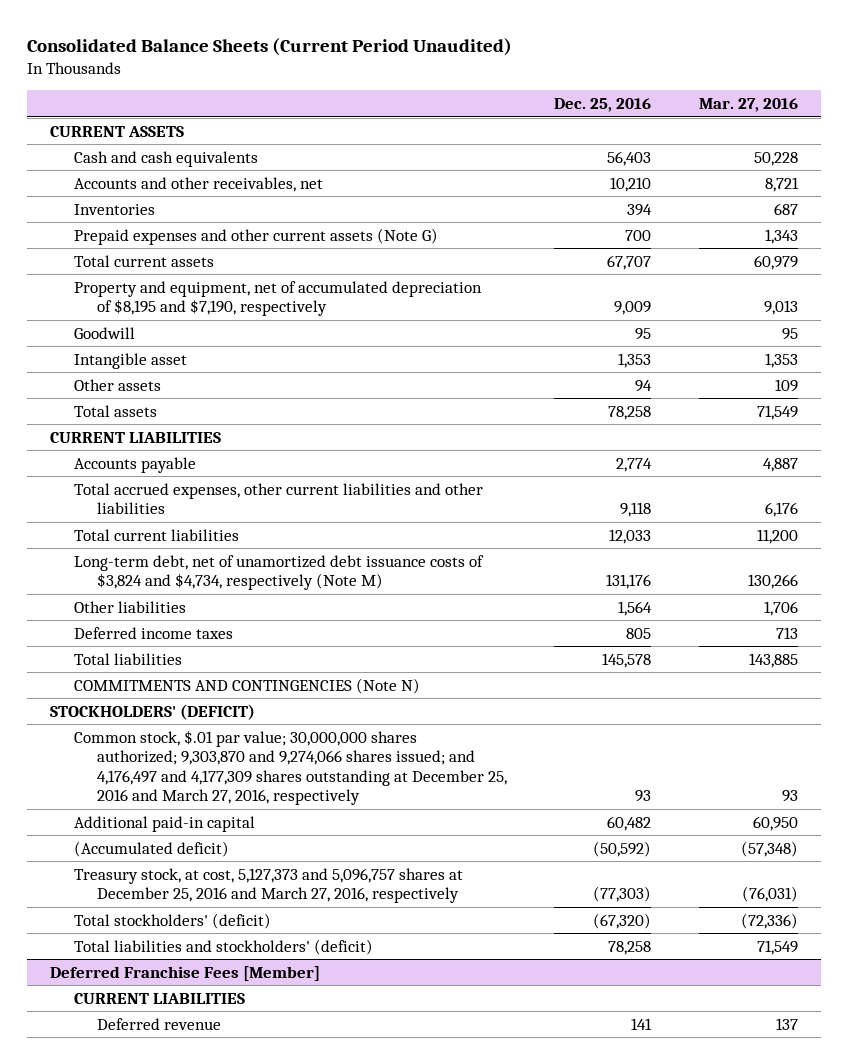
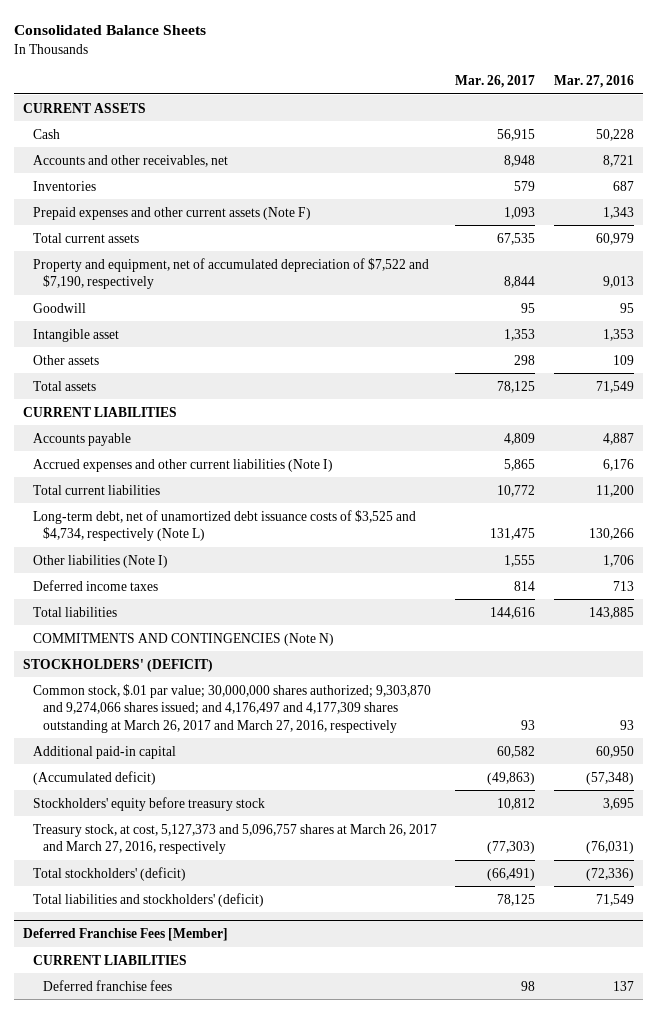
[26,38,512,57] Consolidated Balance Sheets (Current Period Unaudited) -> [13,25,206,36] Consolidated Balance Sheets
[554,98,652,113] Dec. 25, 2016 -> none
none -> [455,74,536,88] Mar. 26, 2017
[73,150,258,167] Cash and cash equivalents -> [32,128,60,139] Cash
[73,227,438,245] Prepaid expenses and other current assets (Note G) -> [32,206,311,220] Prepaid expenses and other current assets (Note F)
[73,280,482,317] Property and equipment, net of accumulated depreciation of $8,195 and $7,190, respectively -> [32,257,429,290] Property and equipment, net of accumulated depreciation of $7,522 and $7,190, respectively
[73,482,483,515] Total accrued expenses, other current liabilities and other liabilities -> [32,458,333,472] Accrued expenses and other current liabilities (Note I)
[73,554,484,591] Long-term debt, net of unamortized debt issuance costs of $3,824 and $4,734, respectively (Note M) -> [32,509,416,542] Long-term debt, net of unamortized debt issuance costs of $3,525 and $4,734, respectively (Note L)
[73,600,186,613] Other liabilities -> [32,554,168,568] Other liabilities (Note I)
[73,729,508,806] Common stock, $.01 par value; 30,000,000 shares authorized; 9,303,870 and 9,274,066 shares issued; and 4,176,497 and 4,177,309 shares outstanding at December 25, 2016 and March 27, 2016, respectively -> [32,683,431,733] Common stock, $.01 par value; 30,000,000 shares authorized; 9,303,870 and 9,274,066 shares issued; and 4,176,497 and 4,177,309 shares outstanding at March 26, 2017 and March 27, 2016, respectively
none -> [32,796,265,811] Stockholders' equity before treasury stock
[73,867,463,904] Treasury stock, at cost, 5,127,373 and 5,096,757 shares at December 25, 2016 and March 27, 2016, respectively -> [32,823,437,855] Treasury stock, at cost, 5,127,373 and 5,096,757 shares at March 26, 2017 and March 27, 2016, respectively
[97,1017,222,1030] Deferred revenue -> [42,979,172,991] Deferred franchise fees

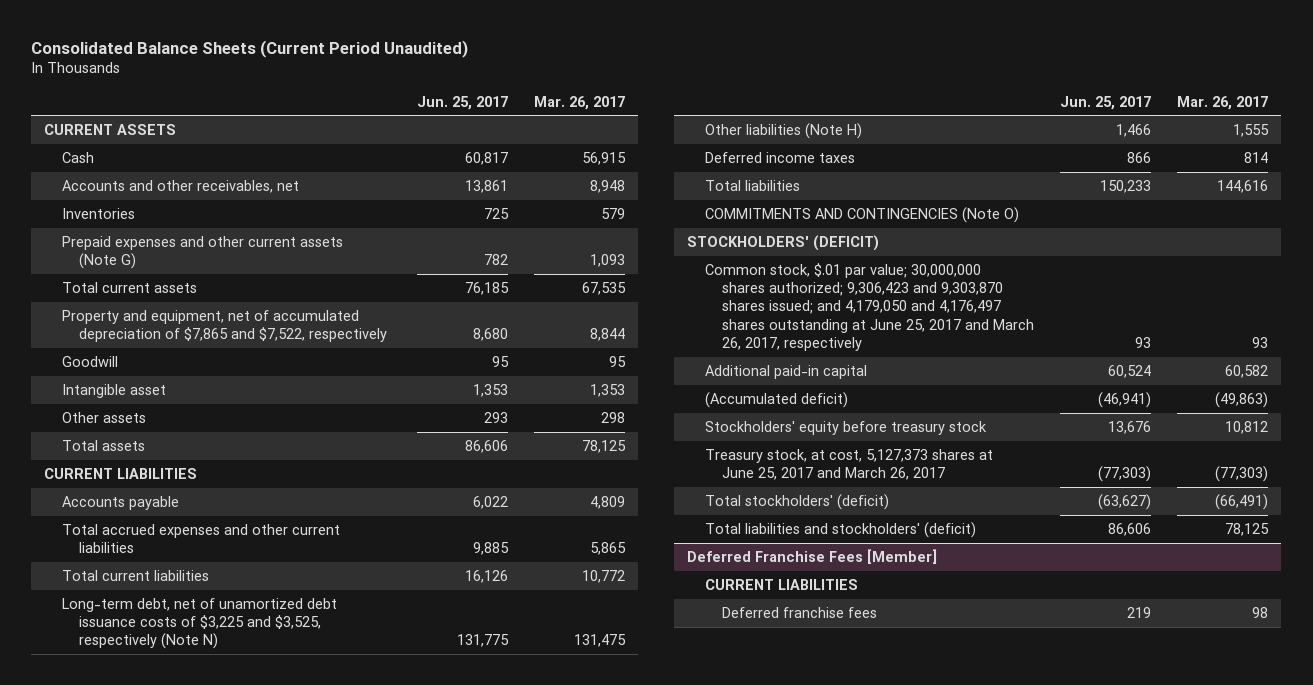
[13,25,206,36] Consolidated Balance Sheets -> [31,39,469,58] Consolidated Balance Sheets (Current Period Unaudited)
[553,74,634,88] Mar. 27, 2016 -> none
none -> [416,95,508,110] Jun. 25, 2017
[32,206,311,220] Prepaid expenses and other current assets (Note F) -> [61,236,343,270] Prepaid expenses and other current assets (Note G)
[32,257,429,290] Property and equipment, net of accumulated depreciation of $7,522 and $7,190, respectively -> [61,310,387,343] Property and equipment, net of accumulated depreciation of $7,865 and $7,522, respectively
[32,458,333,472] Accrued expenses and other current liabilities (Note I) -> [61,524,340,554] Total accrued expenses and other current liabilities
[32,509,416,542] Long-term debt, net of unamortized debt issuance costs of $3,525 and $4,734, respectively (Note L) -> [61,598,337,650] Long-term debt, net of unamortized debt issuance costs of $3,225 and $3,525, respectively (Note N)
[32,554,168,568] Other liabilities (Note I) -> [704,123,862,140] Other liabilities (Note H)
[32,632,334,646] COMMITMENTS AND CONTINGENCIES (Note N) -> [704,207,1019,224] COMMITMENTS AND CONTINGENCIES (Note O)
[32,683,431,733] Common stock, $.01 par value; 30,000,000 shares authorized; 9,303,870 and 9,274,066 shares issued; and 4,176,497 and 4,177,309 shares outstanding at March 26, 2017 and March 27, 2016, respectively -> [704,263,1034,351] Common stock, $.01 par value; 30,000,000 shares authorized; 9,306,423 and 9,303,870 shares issued; and 4,179,050 and 4,176,497 shares outstanding at June 25, 2017 and March 26, 2017, respectively
[32,823,437,855] Treasury stock, at cost, 5,127,373 and 5,096,757 shares at March 26, 2017 and March 27, 2016, respectively -> [704,449,993,481] Treasury stock, at cost, 5,127,373 shares at June 25, 2017 and March 26, 2017

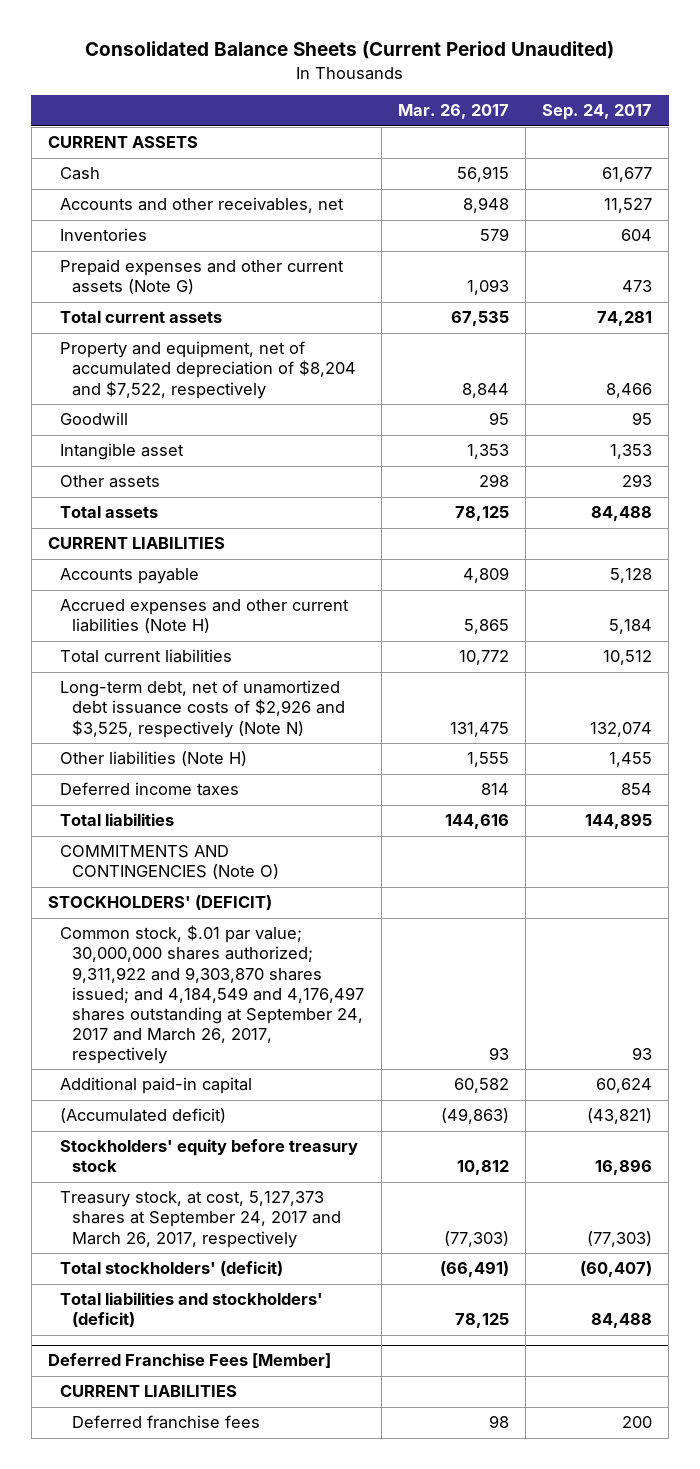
[416,95,508,110] Jun. 25, 2017 -> none
none -> [542,104,653,121] Sep. 24, 2017
[61,310,387,343] Property and equipment, net of accumulated depreciation of $7,865 and $7,522, respectively -> [60,341,357,399] Property and equipment, net of accumulated depreciation of $8,204 and $7,522, respectively
[61,524,340,554] Total accrued expenses and other current liabilities -> [60,599,350,634] Accrued expenses and other current liabilities (Note H)
[61,598,337,650] Long-term debt, net of unamortized debt issuance costs of $3,225 and $3,525, respectively (Note N) -> [60,680,346,738] Long-term debt, net of unamortized debt issuance costs of $2,926 and $3,525, respectively (Note N)
[704,263,1034,351] Common stock, $.01 par value; 30,000,000 shares authorized; 9,306,423 and 9,303,870 shares issued; and 4,179,050 and 4,176,497 shares outstanding at June 25, 2017 and March 26, 2017, respectively -> [60,925,365,1065] Common stock, $.01 par value; 30,000,000 shares authorized; 9,311,922 and 9,303,870 shares issued; and 4,184,549 and 4,176,497 shares outstanding at September 24, 2017 and March 26, 2017, respectively
[704,449,993,481] Treasury stock, at cost, 5,127,373 shares at June 25, 2017 and March 26, 2017 -> [60,1191,342,1248] Treasury stock, at cost, 5,127,373 shares at September 24, 2017 and March 26, 2017, respectively

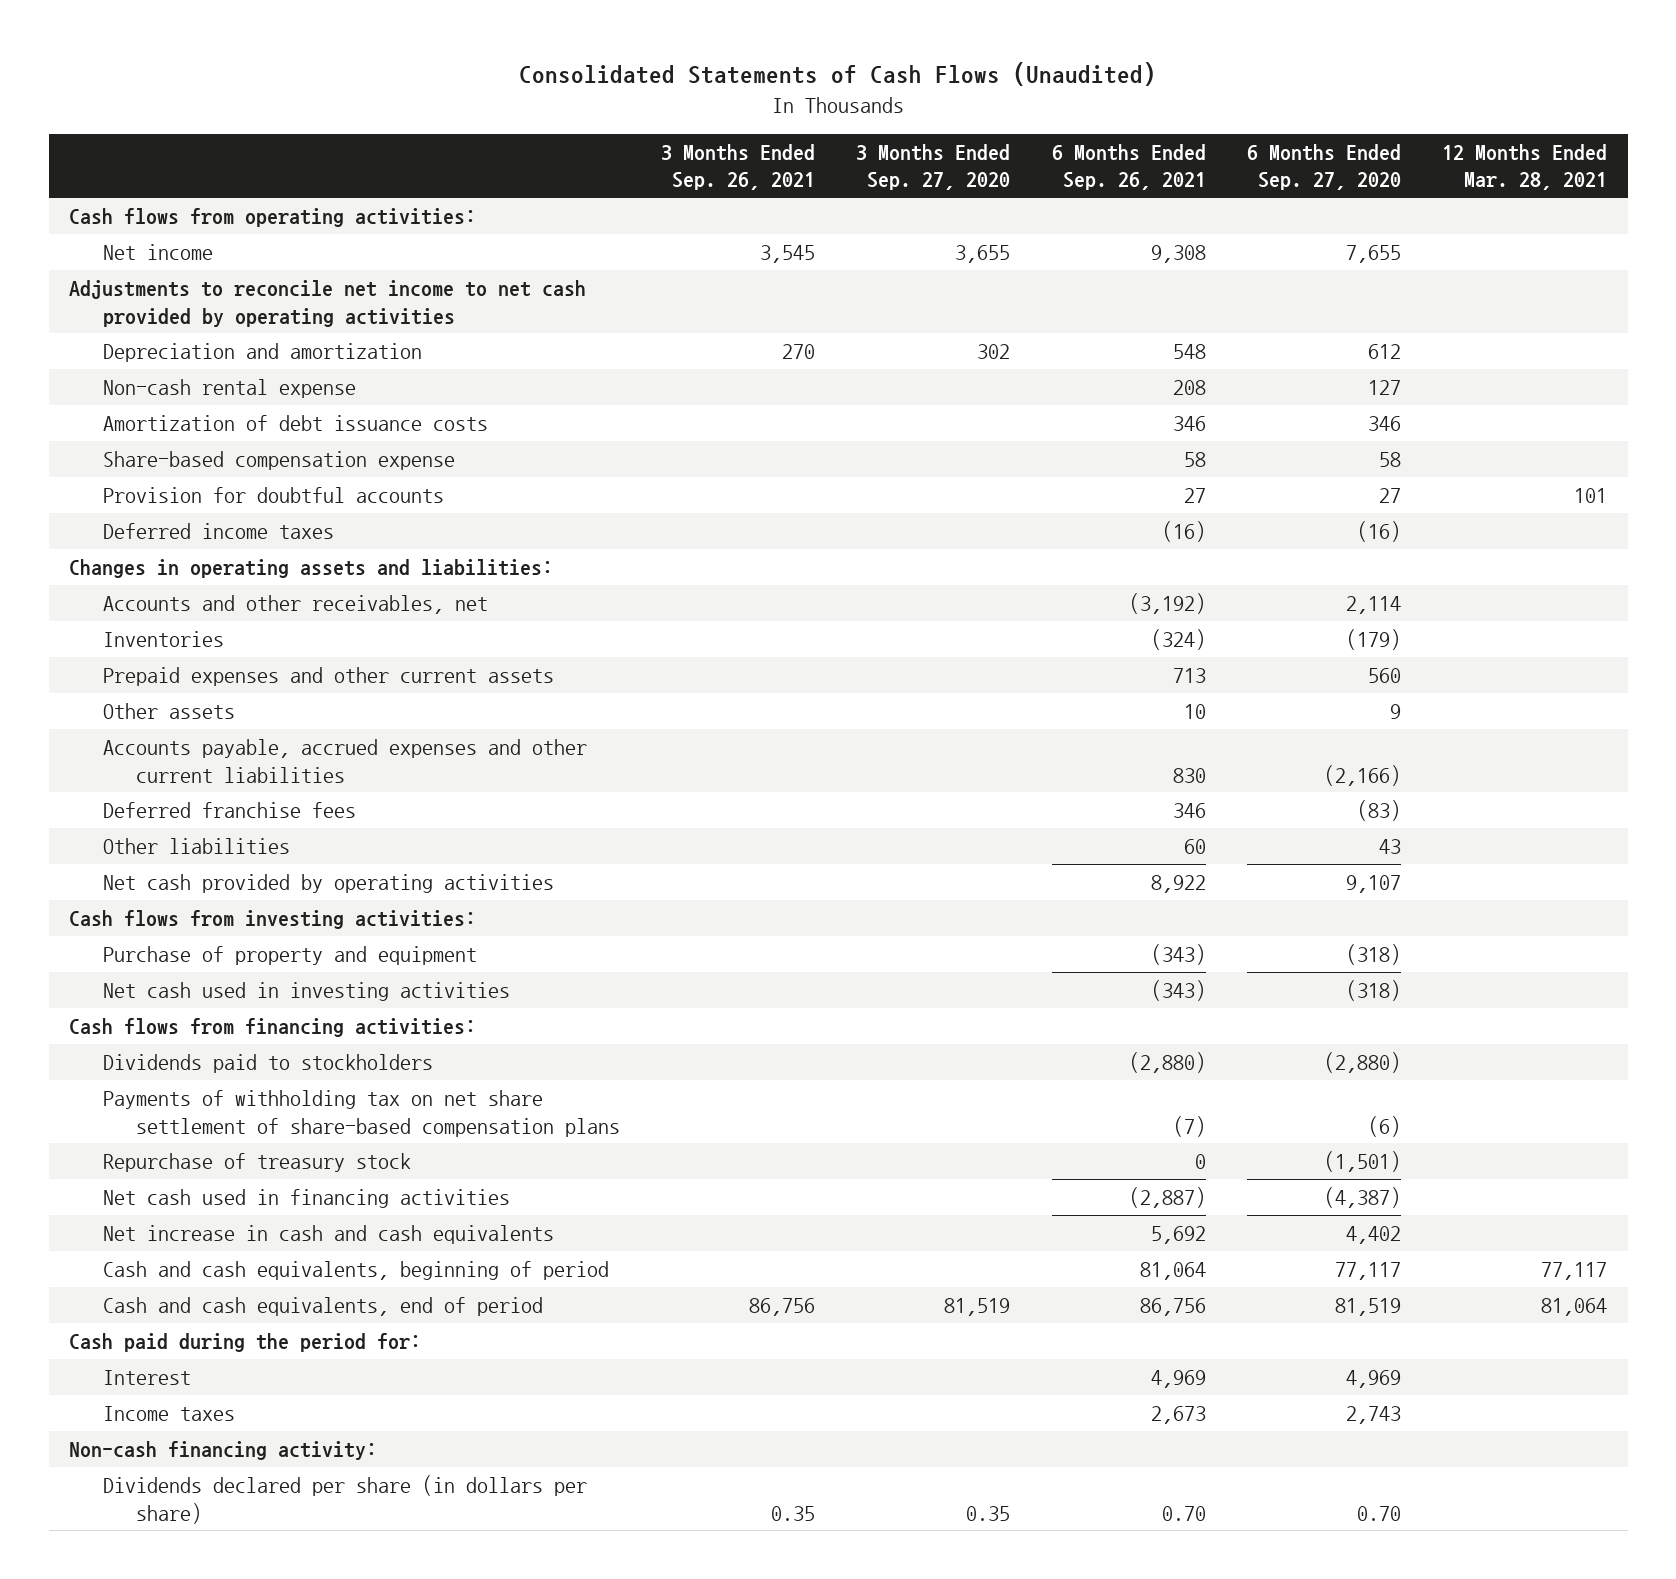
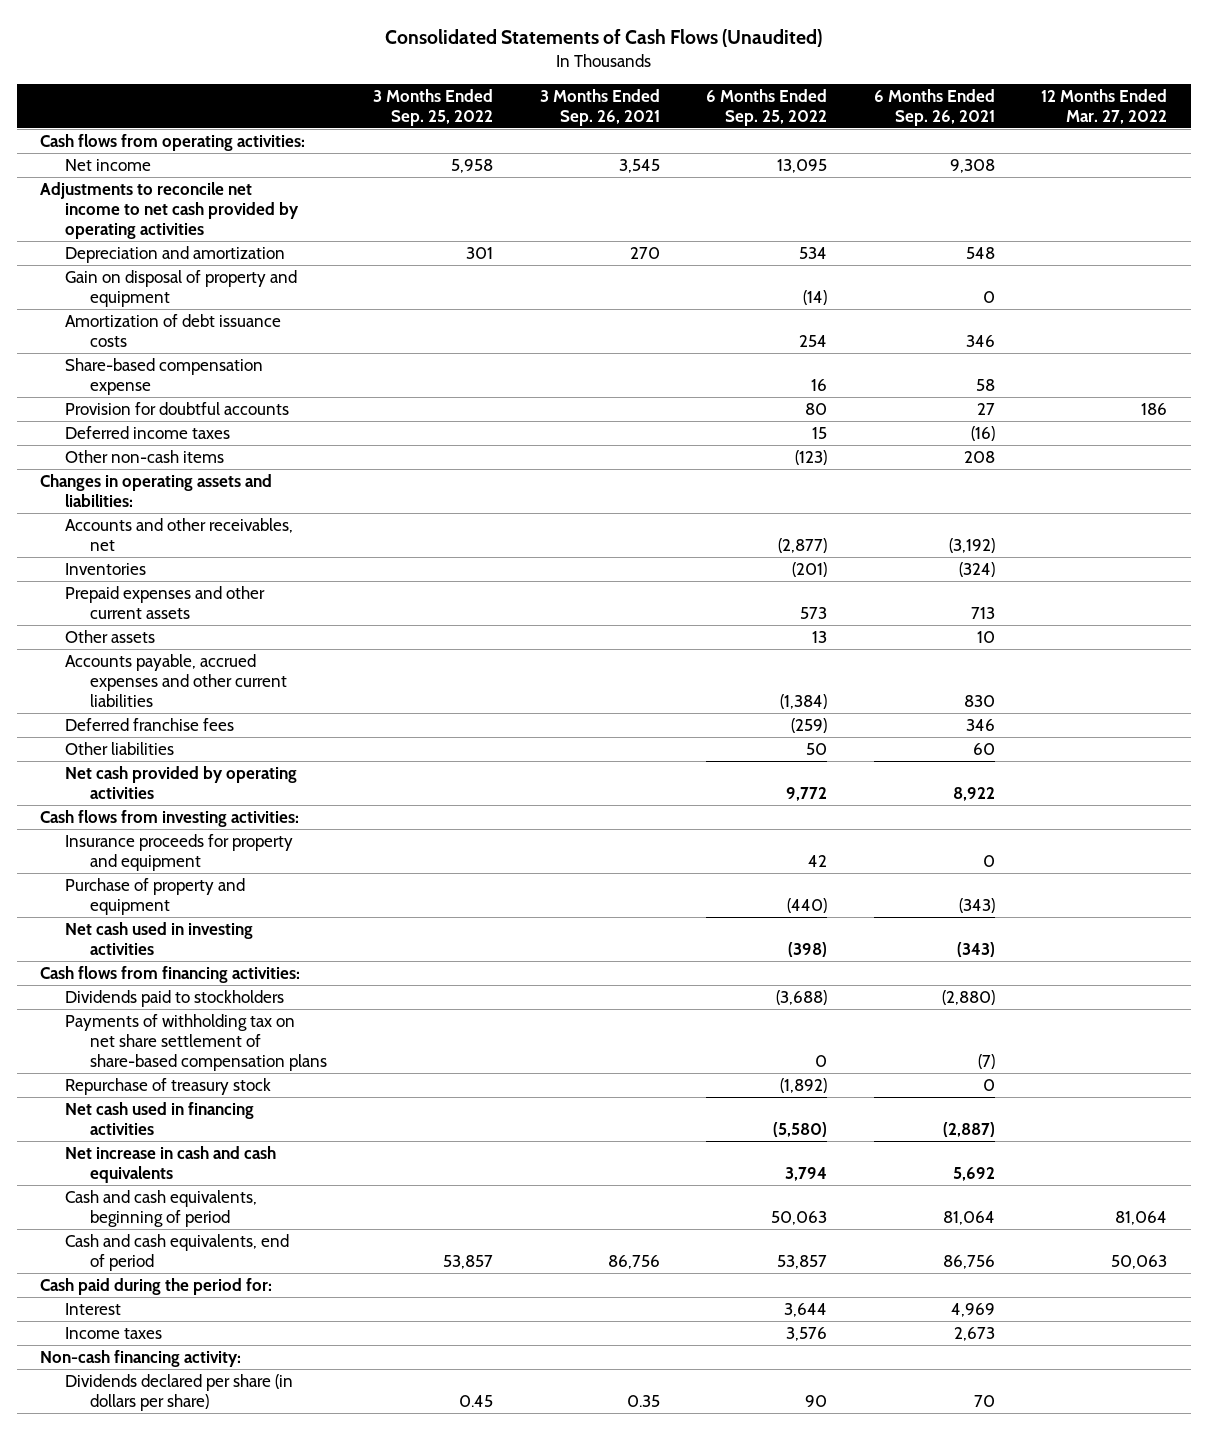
[856,143,1011,191] 3 Months Ended Sep. 27, 2020 -> none
[1247,143,1402,191] 6 Months Ended Sep. 27, 2020 -> none
[1442,143,1608,191] 12 Months Ended Mar. 28, 2021 -> none
none -> [373,88,494,126] 3 Months Ended Sep. 25, 2022
none -> [706,88,828,126] 6 Months Ended Sep. 25, 2022
none -> [1041,88,1168,124] 12 Months Ended Mar. 27, 2022
[102,378,356,398] Non-cash rental expense -> none
none -> [65,270,298,307] Gain on disposal of property and equipment
none -> [65,450,225,464] Other non-cash items
none -> [65,834,294,871] Insurance proceeds for property and equipment
[1161,1505,1206,1521] 0.70 -> [973,1394,995,1407] 70

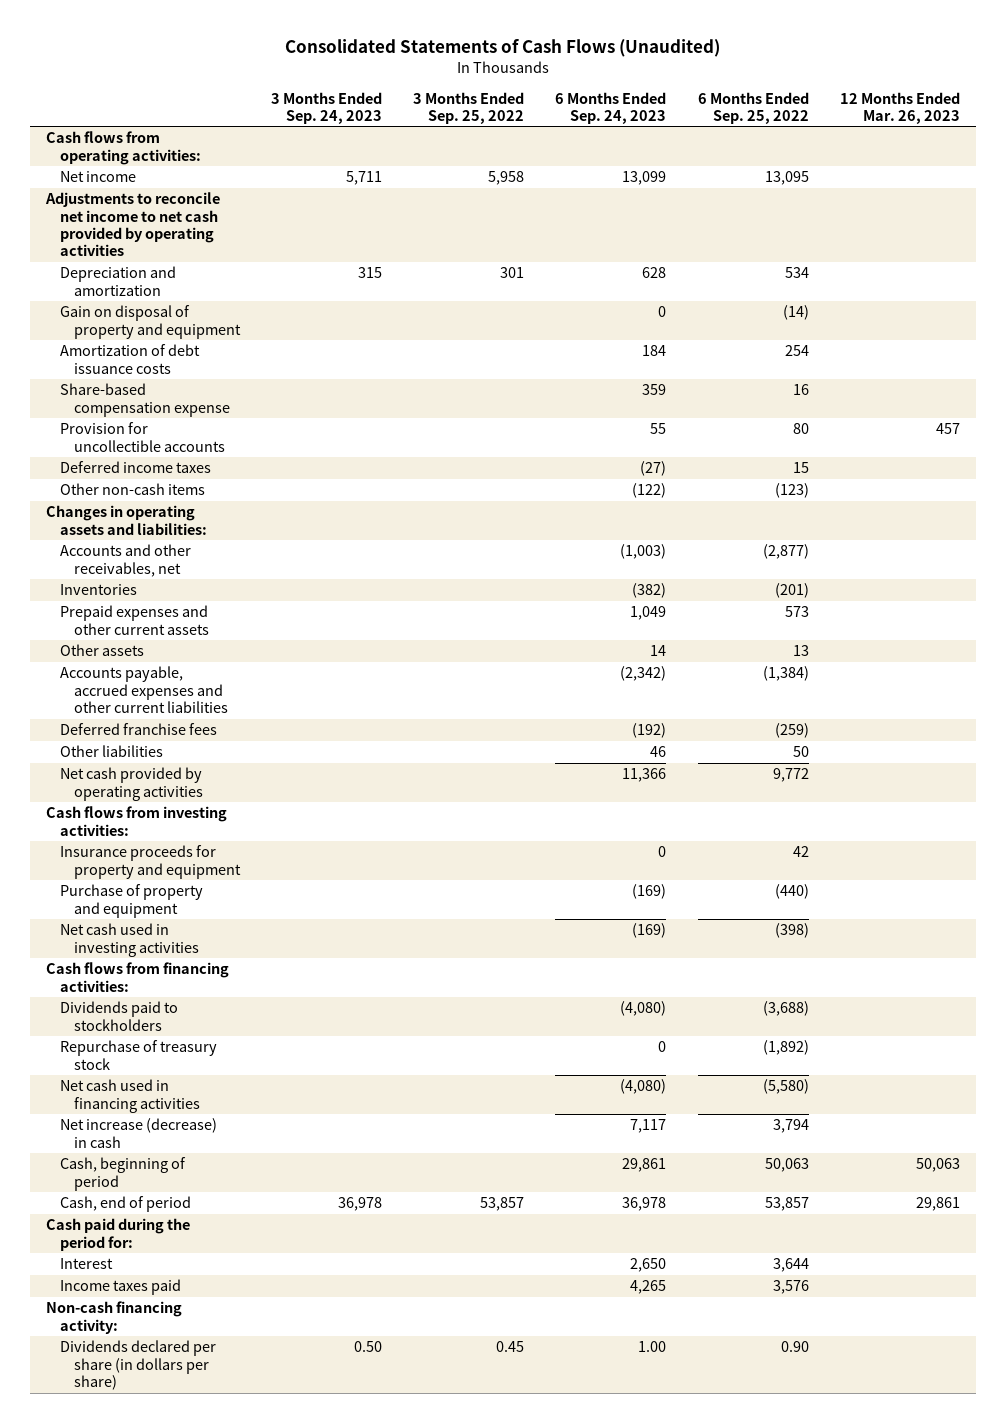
[539,88,660,126] 3 Months Ended Sep. 26, 2021 -> none
[873,88,995,126] 6 Months Ended Sep. 26, 2021 -> none
[1041,88,1168,124] 12 Months Ended Mar. 27, 2022 -> none
none -> [270,91,382,124] 3 Months Ended Sep. 24, 2023
none -> [555,91,667,124] 6 Months Ended Sep. 24, 2023
none -> [840,91,961,124] 12 Months Ended Mar. 26, 2023
[65,402,290,416] Provision for doubtful accounts -> [59,422,225,452] Provision for uncollectible accounts
[65,1014,327,1071] Payments of withholding tax on net share settlement of share-based compensation plans -> none
[65,1146,277,1183] Net increase in cash and cash equivalents -> [59,1118,217,1148] Net increase (decrease) in cash
[65,1190,258,1227] Cash and cash equivalents, beginning of period -> [59,1157,186,1191] Cash, beginning of period
[65,1234,290,1271] Cash and cash equivalents, end of period -> [59,1196,191,1213] Cash, end of period
[65,1327,163,1340] Income taxes -> [59,1279,181,1296] Income taxes paid
[805,1394,828,1407] 90 -> [780,1341,809,1353] 0.90

